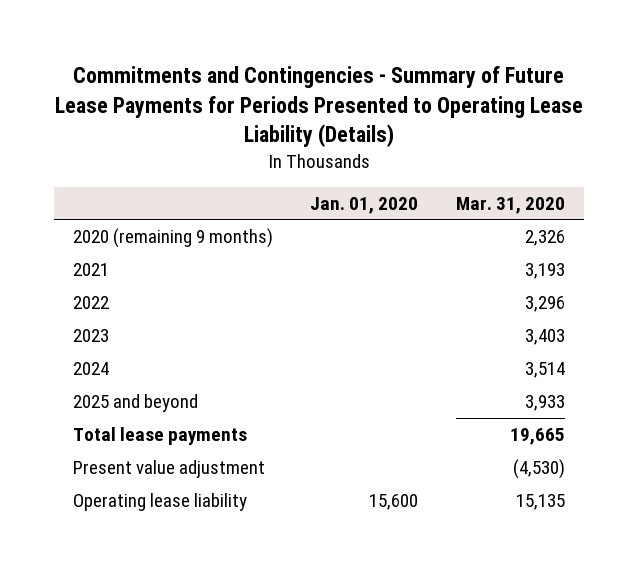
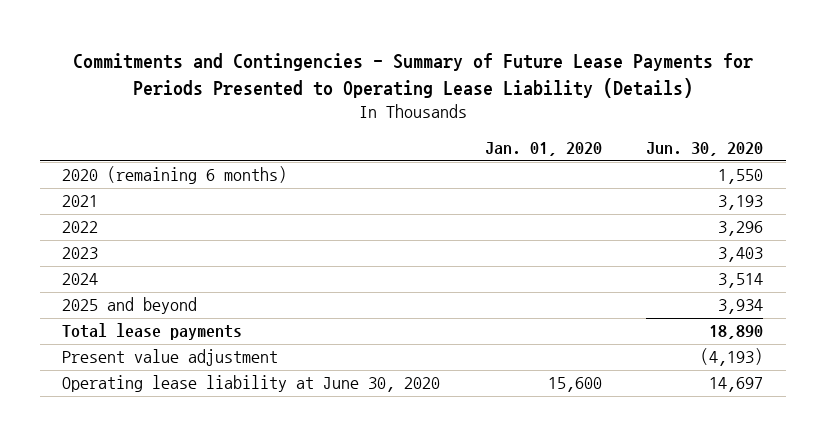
[455,196,565,214] Mar. 31, 2020 -> none
none -> [646,142,764,157] Jun. 30, 2020
[72,228,273,249] 2020 (remaining 9 months) -> [62,166,288,185] 2020 (remaining 6 months)
[72,493,247,512] Operating lease liability -> [62,375,441,393] Operating lease liability at June 30, 2020

